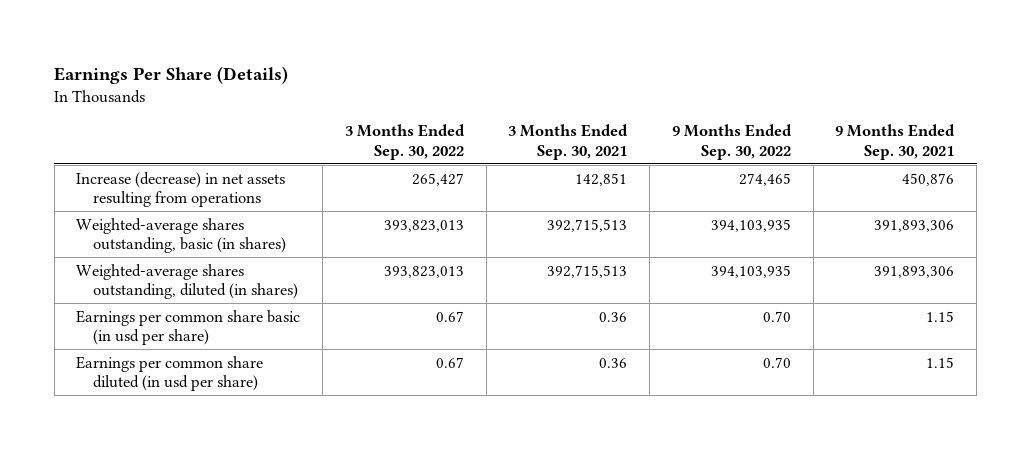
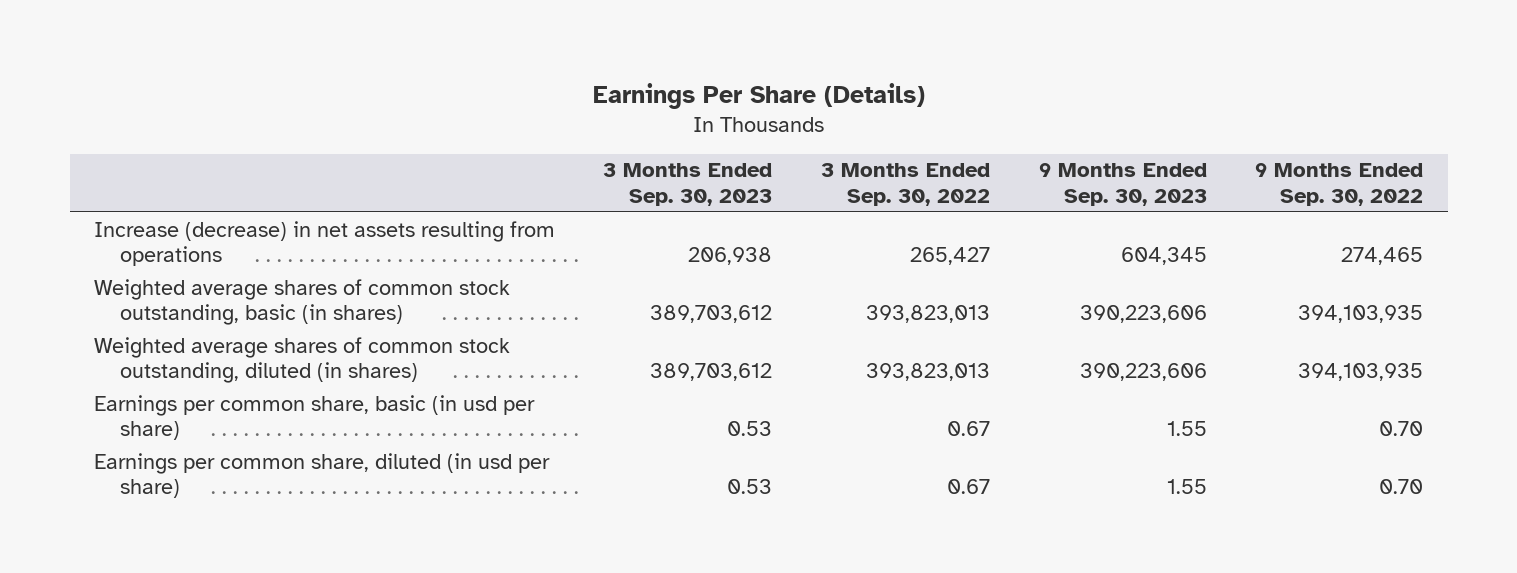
[508,124,629,160] 3 Months Ended Sep. 30, 2021 -> none
[835,124,956,160] 9 Months Ended Sep. 30, 2021 -> none
none -> [603,163,773,207] 3 Months Ended Sep. 30, 2023
none -> [1038,163,1207,207] 9 Months Ended Sep. 30, 2023
[76,217,287,253] Weighted-average shares outstanding, basic (in shares) -> [93,278,510,326] Weighted average shares of common stock outstanding, basic (in shares)
[76,263,299,299] Weighted-average shares outstanding, diluted (in shares) -> [93,336,510,384] Weighted average shares of common stock outstanding, diluted (in shares)
[76,309,301,345] Earnings per common share basic (in usd per share) -> [93,394,535,441] Earnings per common share, basic (in usd per share)
[76,355,264,391] Earnings per common share diluted (in usd per share) -> [93,452,550,499] Earnings per common share, diluted (in usd per share)

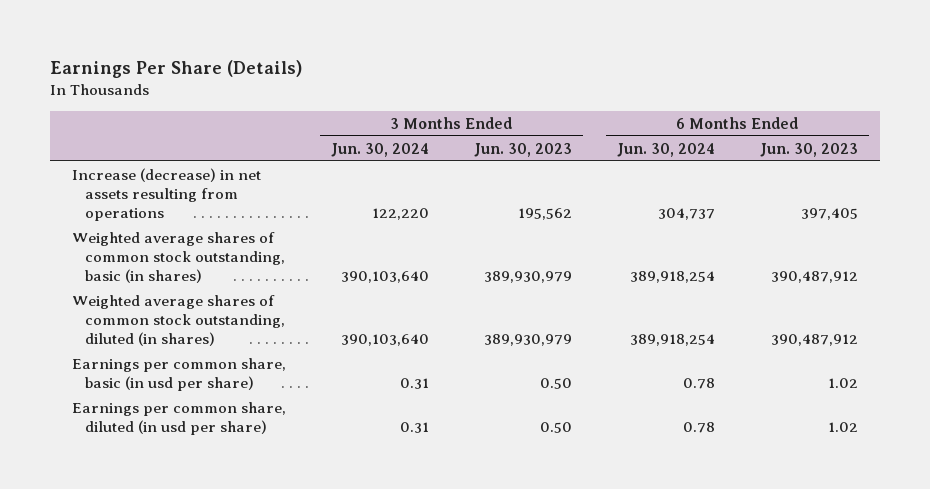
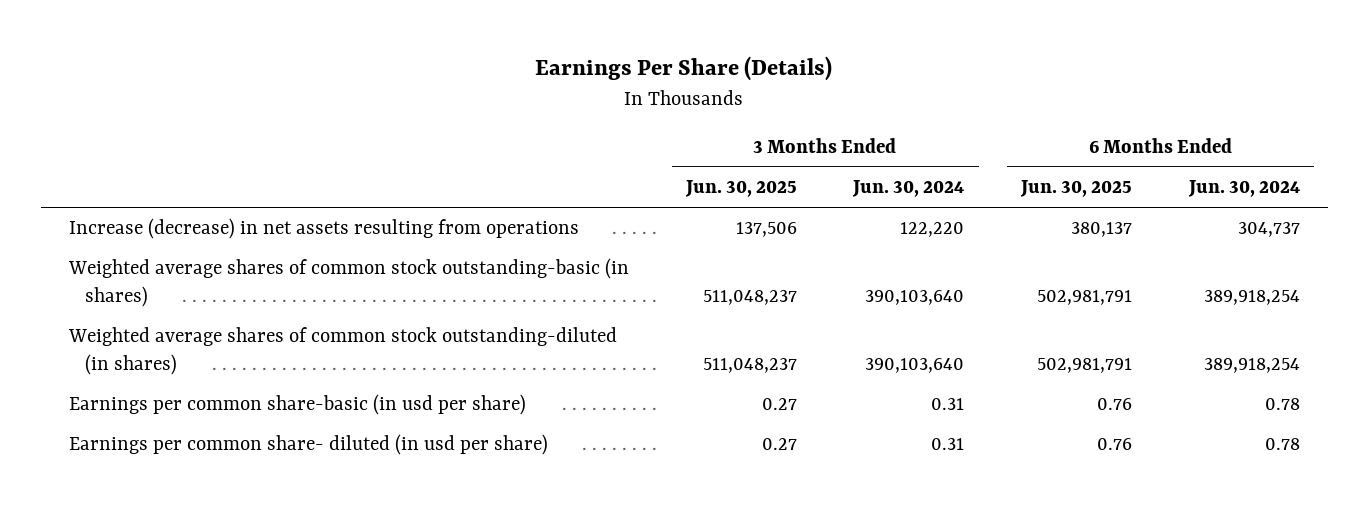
[473,142,572,157] Jun. 30, 2023 -> none
[759,142,858,157] Jun. 30, 2023 -> none
none -> [684,180,797,198] Jun. 30, 2025
none -> [1020,180,1133,198] Jun. 30, 2025
[72,231,285,284] Weighted average shares of common stock outstanding, basic (in shares) -> [67,258,629,308] Weighted average shares of common stock outstanding-basic (in shares)
[72,294,285,347] Weighted average shares of common stock outstanding, diluted (in shares) -> [67,327,617,376] Weighted average shares of common stock outstanding-diluted (in shares)
[72,357,287,392] Earnings per common share, basic (in usd per share) -> [68,394,526,416] Earnings per common share-basic (in usd per share)
[72,401,287,436] Earnings per common share, diluted (in usd per share) -> [68,434,548,456] Earnings per common share- diluted (in usd per share)

